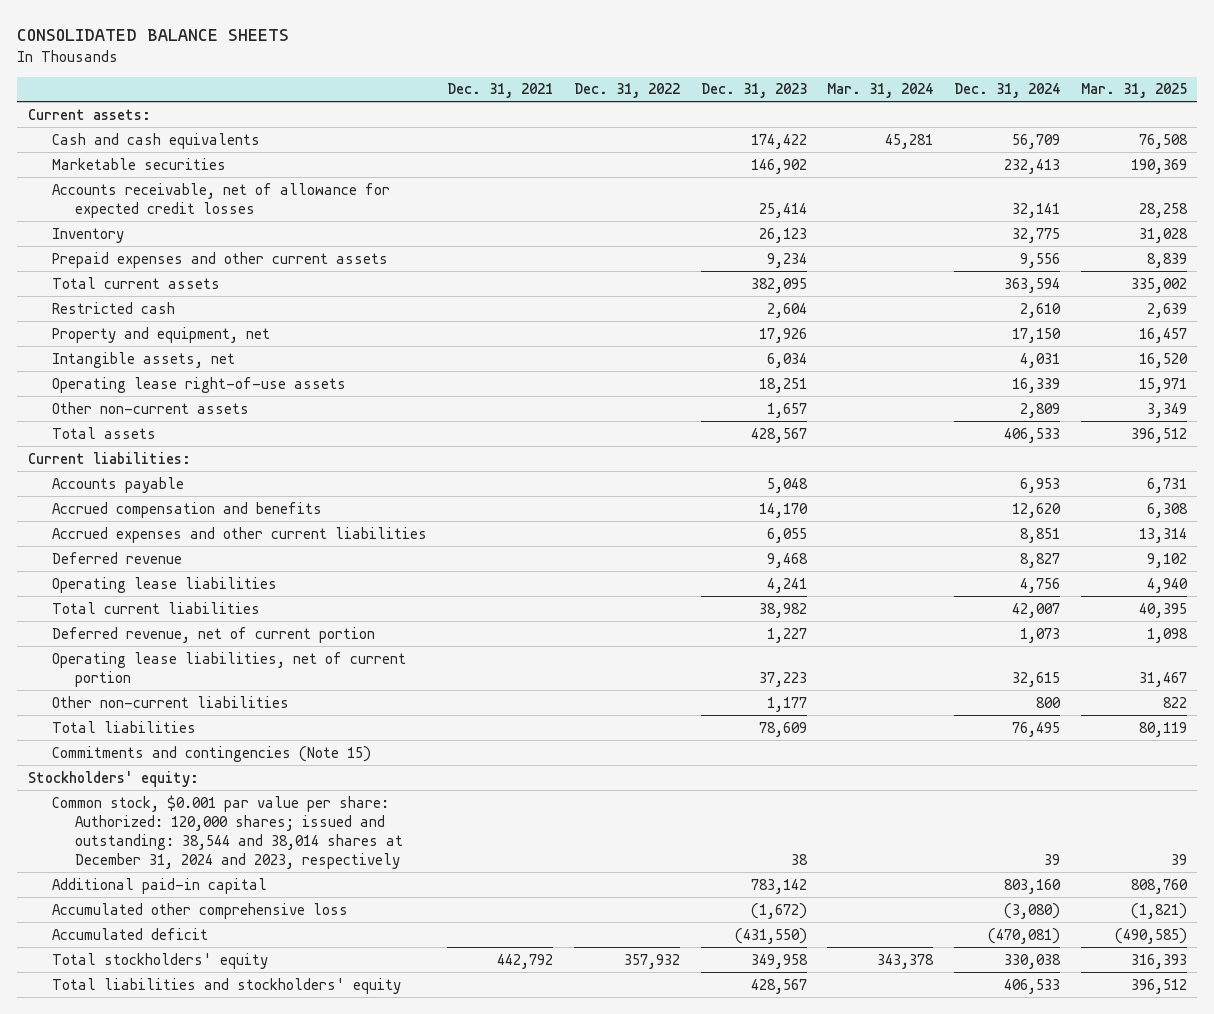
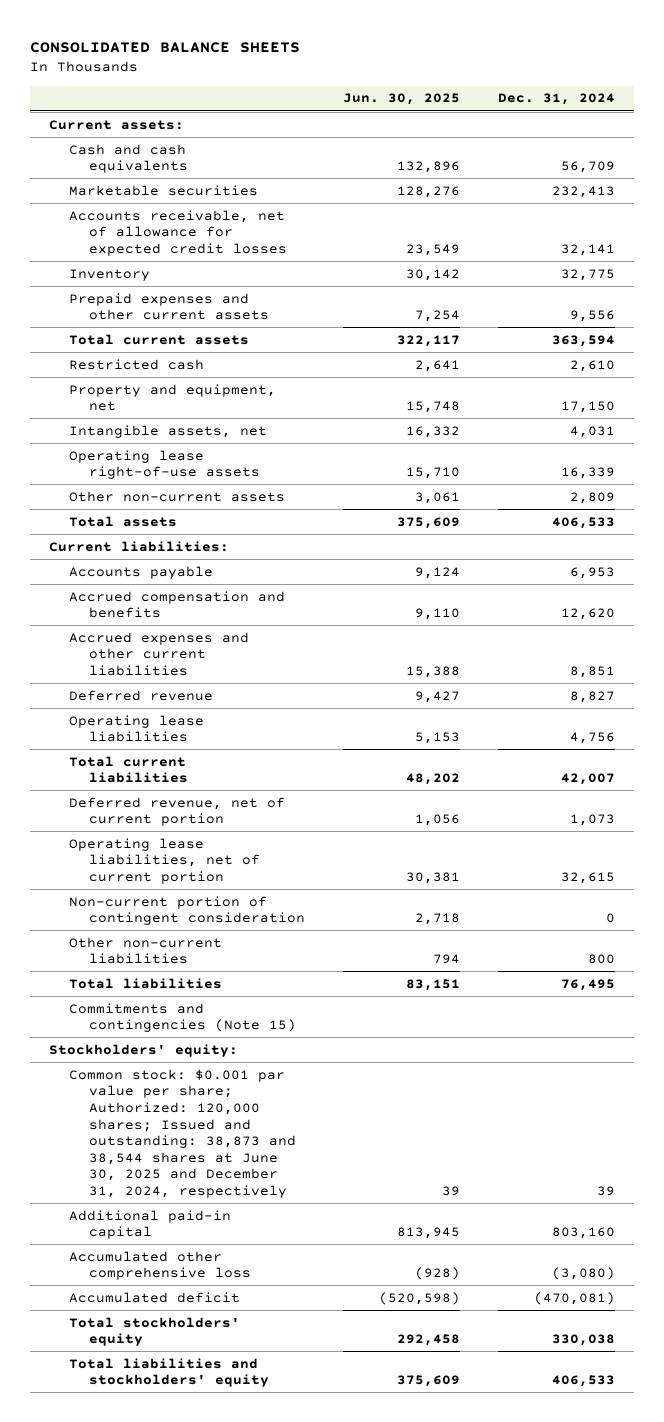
[447,83,554,99] Dec. 31, 2021 -> none
[573,83,680,99] Dec. 31, 2022 -> none
[700,83,807,99] Dec. 31, 2023 -> none
[827,83,934,99] Mar. 31, 2024 -> none
[1080,83,1187,99] Mar. 31, 2025 -> none
none -> [343,93,461,106] Jun. 30, 2025
none -> [69,895,306,926] Non-current portion of contingent consideration
[51,794,404,869] Common stock, $0.001 par value per share: Authorized: 120,000 shares; issued and outstanding: 38,544 and 38,014 shares at December 31, 2024 and 2023, respectively -> [69,1068,297,1199] Common stock: $0.001 par value per share; Authorized: 120,000 shares; Issued and outstanding: 38,873 and 38,544 shares at June 30, 2025 and December 31, 2024, respectively

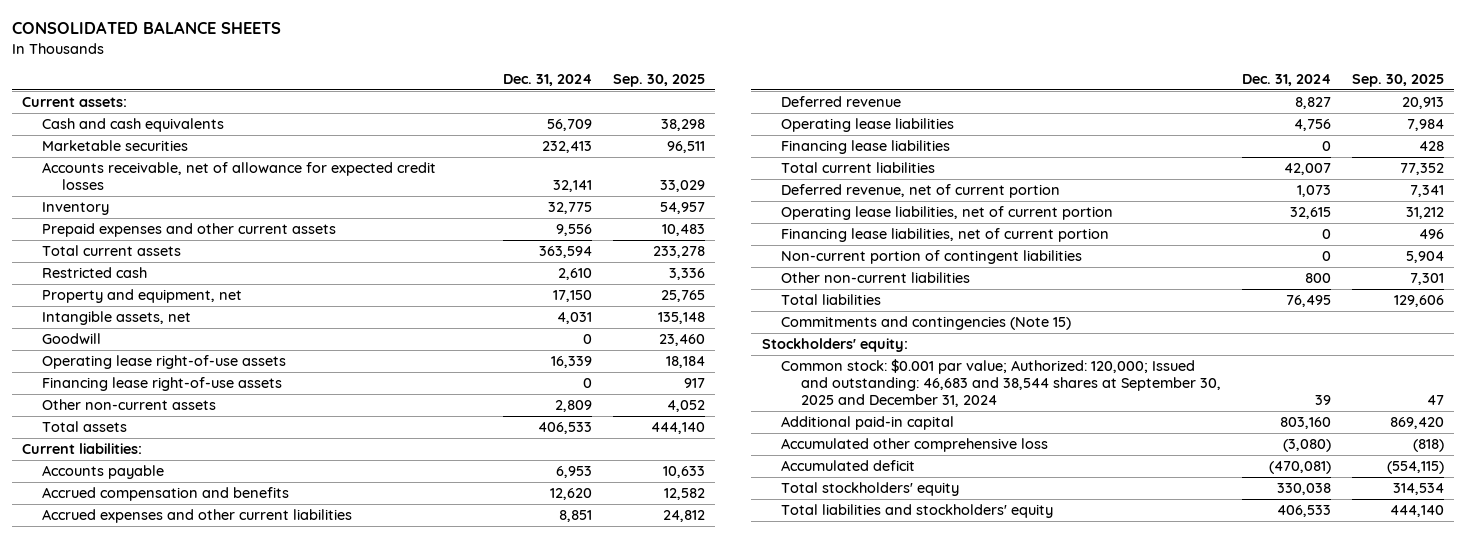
[343,93,461,106] Jun. 30, 2025 -> none
none -> [612,74,705,88] Sep. 30, 2025
none -> [42,332,102,344] Goodwill
none -> [42,376,283,391] Financing lease right-of-use assets
none -> [781,139,951,154] Financing lease liabilities
none -> [781,227,1110,242] Financing lease liabilities, net of current portion
[69,895,306,926] Non-current portion of contingent consideration -> [781,249,1083,264] Non-current portion of contingent liabilities
[69,1068,297,1199] Common stock: $0.001 par value per share; Authorized: 120,000 shares; Issued and outstanding: 38,873 and 38,544 shares at June 30, 2025 and December 31, 2024, respectively -> [781,358,1221,408] Common stock: $0.001 par value; Authorized: 120,000; Issued and outstanding: 46,683 and 38,544 shares at September 30, 2025 and December 31, 2024

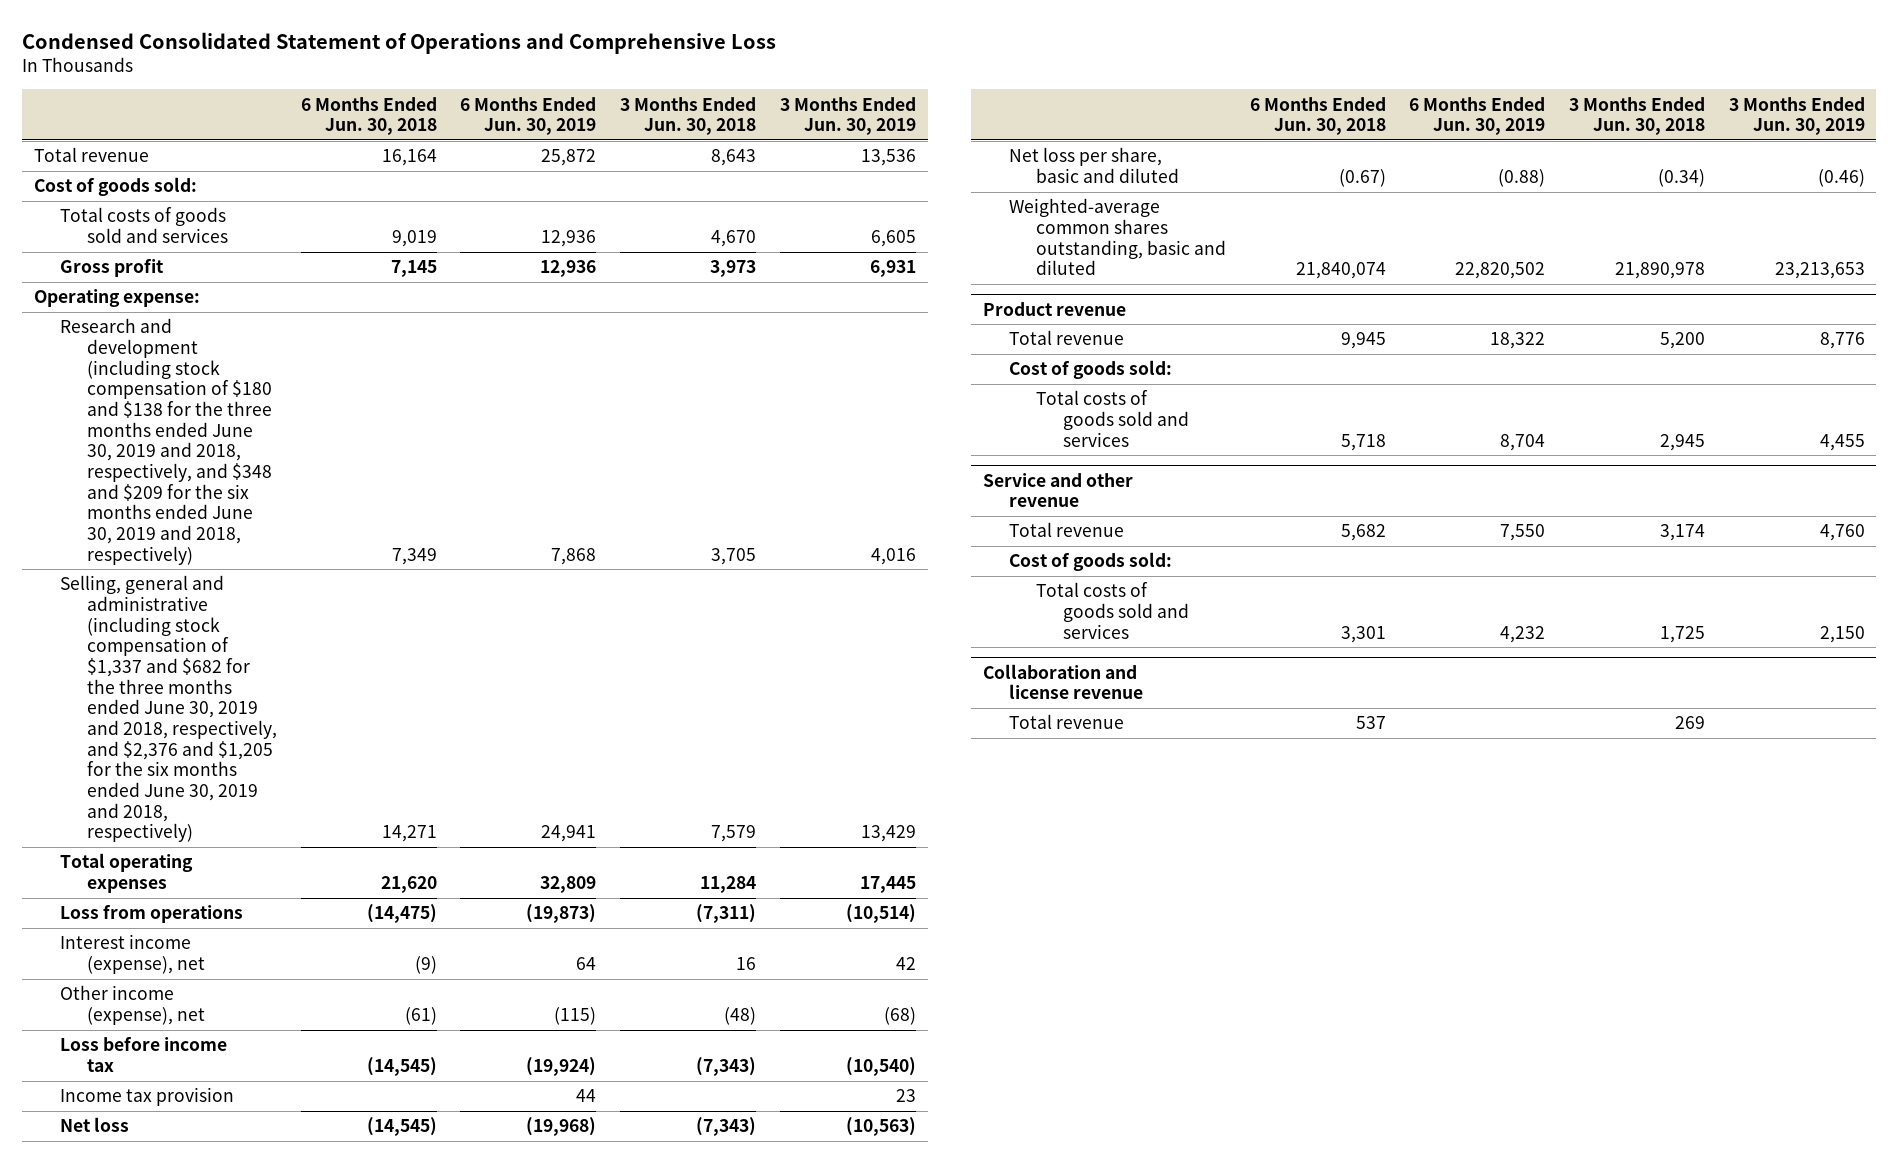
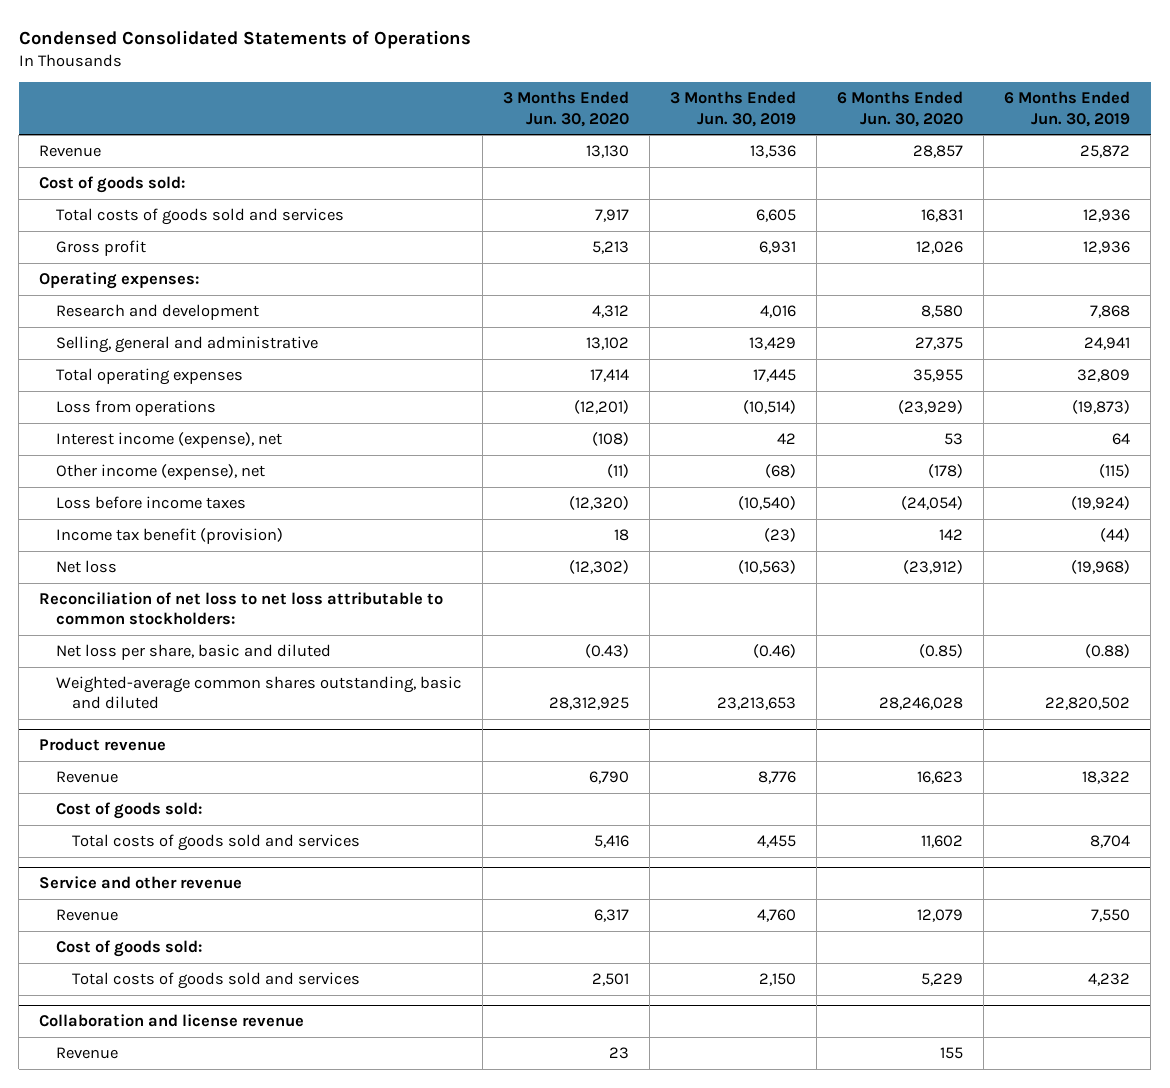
[21,31,776,54] Condensed Consolidated Statement of Operations and Comprehensive Loss -> [18,29,471,49] Condensed Consolidated Statements of Operations
[300,96,437,136] 6 Months Ended Jun. 30, 2018 -> none
[619,96,756,136] 3 Months Ended Jun. 30, 2018 -> none
none -> [502,91,629,127] 3 Months Ended Jun. 30, 2020
none -> [837,91,964,127] 6 Months Ended Jun. 30, 2020
[33,147,149,163] Total revenue -> [39,145,102,158] Revenue
[33,289,200,308] Operating expense: -> [39,272,200,290] Operating expenses:
[60,318,272,565] Research and development (including stock compensation of $180 and $138 for the three months ended June 30, 2019 and 2018, respectively, and $348 and $209 for the six months ended June 30, 2019 and 2018, respectively) -> [55,304,259,321] Research and development
[60,575,277,843] Selling, general and administrative (including stock compensation of $1,337 and $682 for the three months ended June 30, 2019 and 2018, respectively, and $2,376 and $1,205 for the six months ended June 30, 2019 and 2018, respectively) -> [55,336,318,354] Selling, general and administrative
[60,1036,228,1072] Loss before income tax -> [55,496,246,510] Loss before income taxes
[60,1087,235,1107] Income tax provision -> [55,528,283,545] Income tax benefit (provision)
[576,1089,597,1103] 44 -> [1100,528,1131,543] (44)
[895,1089,916,1103] 23 -> [763,528,796,543] (23)
none -> [39,592,444,626] Reconciliation of net loss to net loss attributable to common stockholders:
[1009,330,1125,346] Total revenue -> [55,771,118,784] Revenue
[1009,522,1125,538] Total revenue -> [55,909,118,922] Revenue
[1009,714,1125,730] Total revenue -> [55,1047,118,1060] Revenue

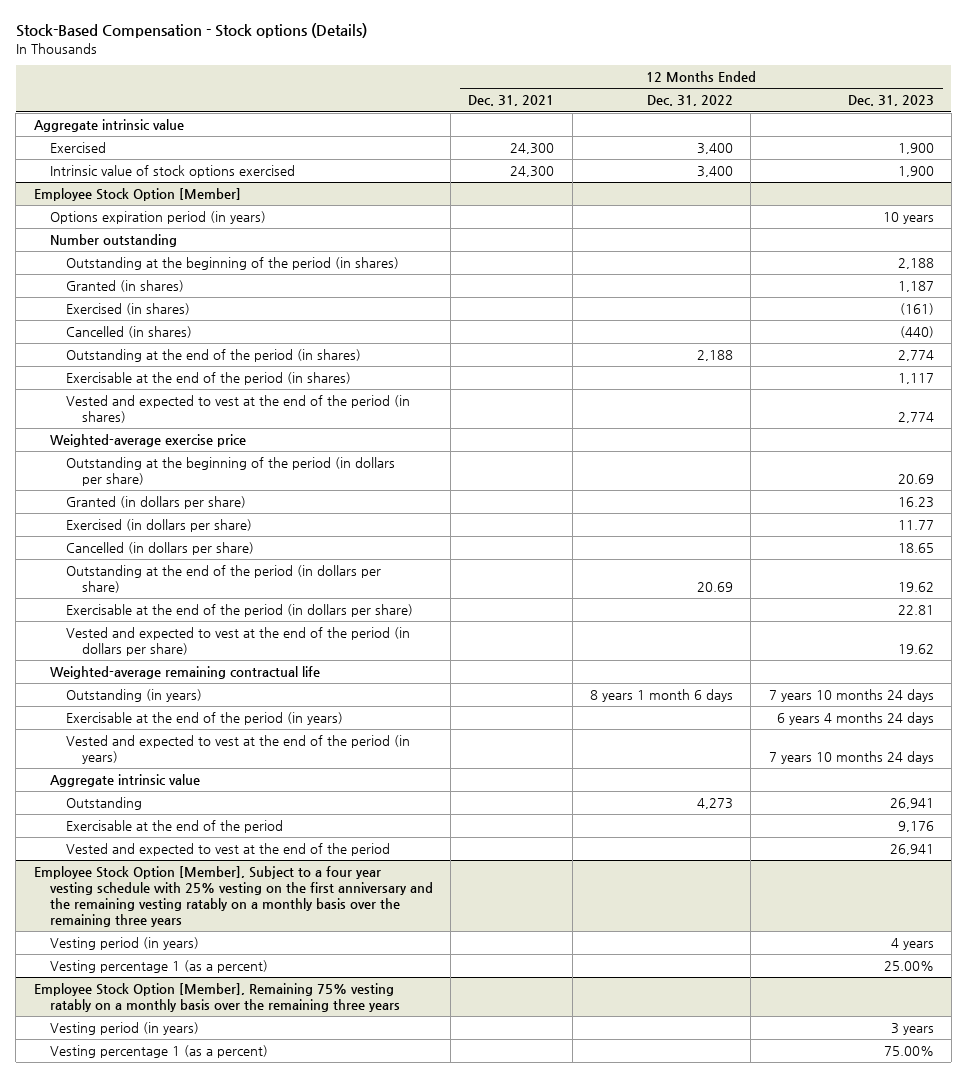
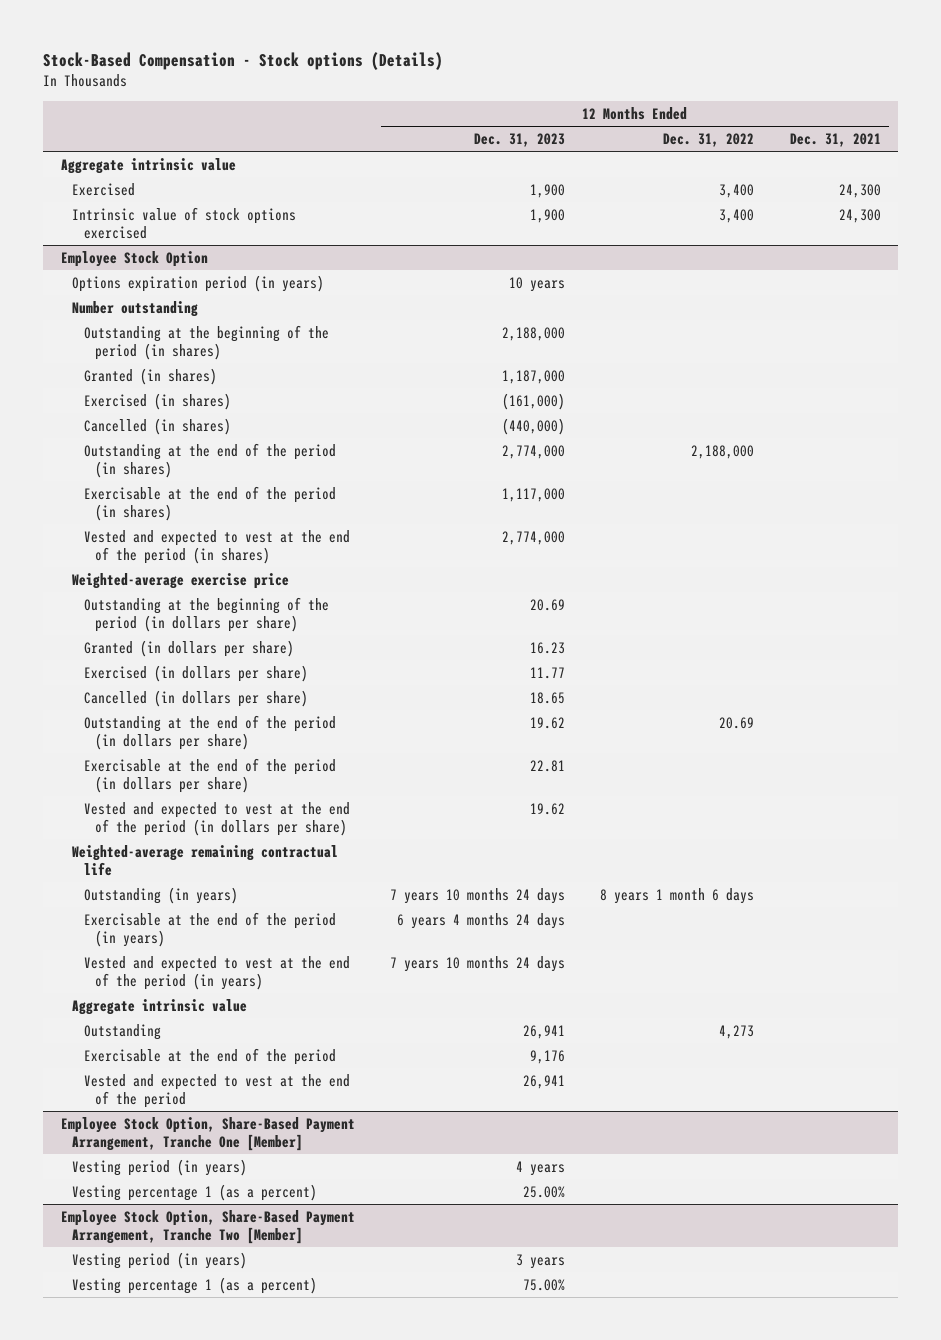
[33,188,241,202] Employee Stock Option [Member] -> [60,250,208,267] Employee Stock Option
[897,258,934,270] 2,188 -> [502,326,566,341] 2,188,000
[897,281,934,293] 1,187 -> [502,369,566,384] 1,187,000
[899,303,934,316] (161) -> [502,392,566,410] (161,000)
[899,326,934,339] (440) -> [502,417,566,435] (440,000)
[697,350,734,362] 2,188 -> [691,444,755,459] 2,188,000
[897,350,934,362] 2,774 -> [502,444,566,459] 2,774,000
[897,373,934,385] 1,117 -> [502,487,566,502] 1,117,000
[897,412,934,424] 2,774 -> [502,530,566,545] 2,774,000
[33,866,433,928] Employee Stock Option [Member], Subject to a four year vesting schedule with 25% vesting on the first anniversary and the remaining vesting ratably on a monthly basis over the remaining three years -> none
none -> [60,1116,355,1151] Employee Stock Option, Share-Based Payment Arrangement, Tranche One [Member]
[33,983,400,1013] Employee Stock Option [Member], Remaining 75% vesting ratably on a monthly basis over the remaining three years -> none
none -> [60,1209,355,1244] Employee Stock Option, Share-Based Payment Arrangement, Tranche Two [Member]

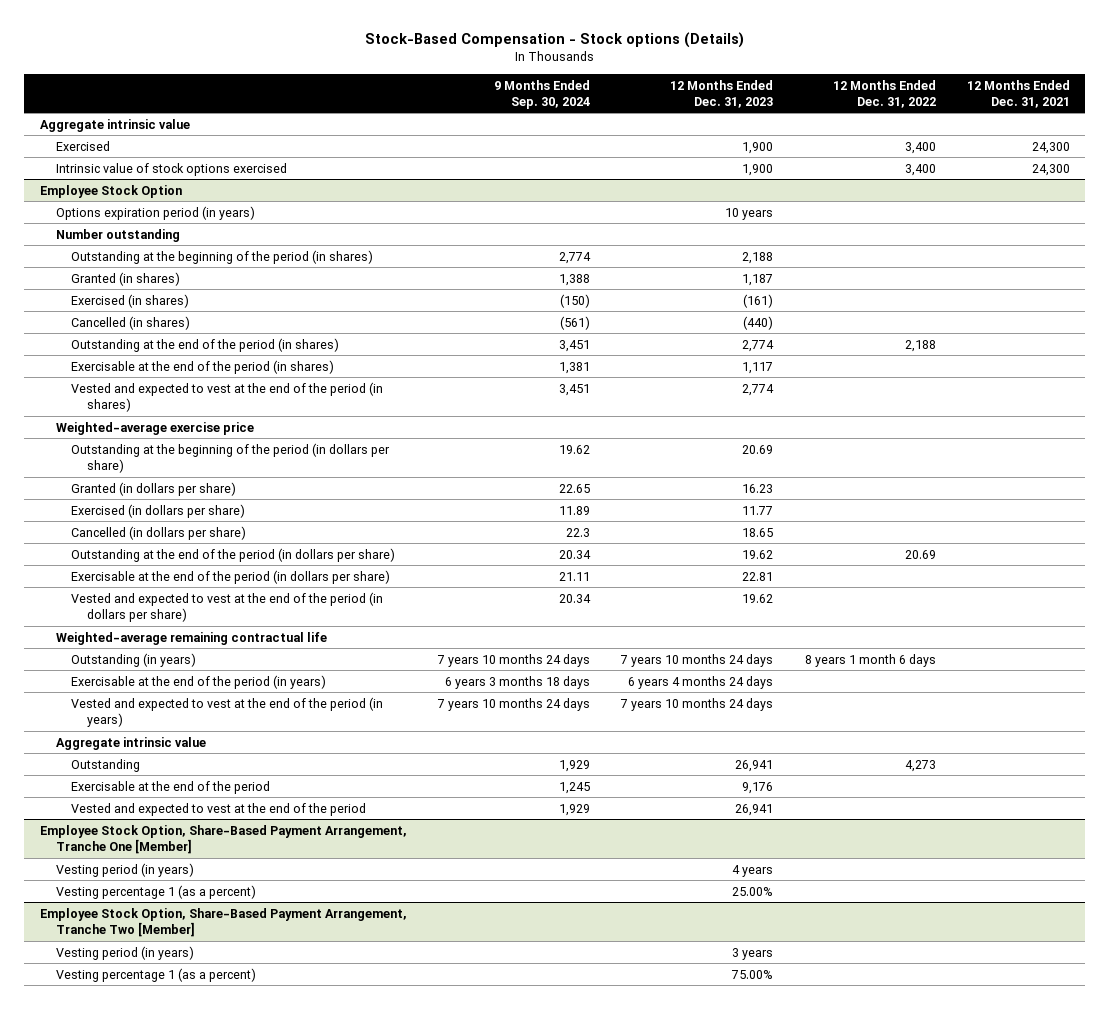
none -> [494,79,591,109] 9 Months Ended Sep. 30, 2024
[502,326,566,341] 2,188,000 -> [742,251,774,264] 2,188
[502,369,566,384] 1,187,000 -> [742,273,774,286] 1,187
[502,392,566,410] (161,000) -> [743,293,774,308] (161)
[502,417,566,435] (440,000) -> [743,315,774,330] (440)
[502,444,566,459] 2,774,000 -> [742,339,775,352] 2,774
[691,444,755,459] 2,188,000 -> [904,339,936,352] 2,188
[502,487,566,502] 1,117,000 -> [742,361,774,374] 1,117
[502,530,566,545] 2,774,000 -> [742,383,775,396] 2,774

